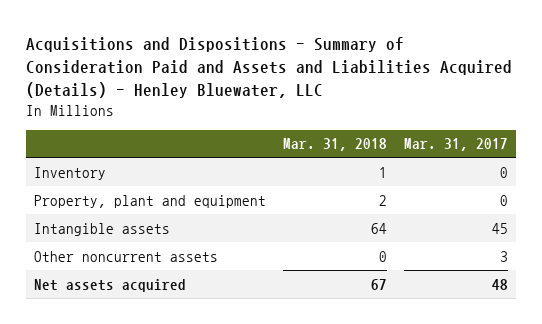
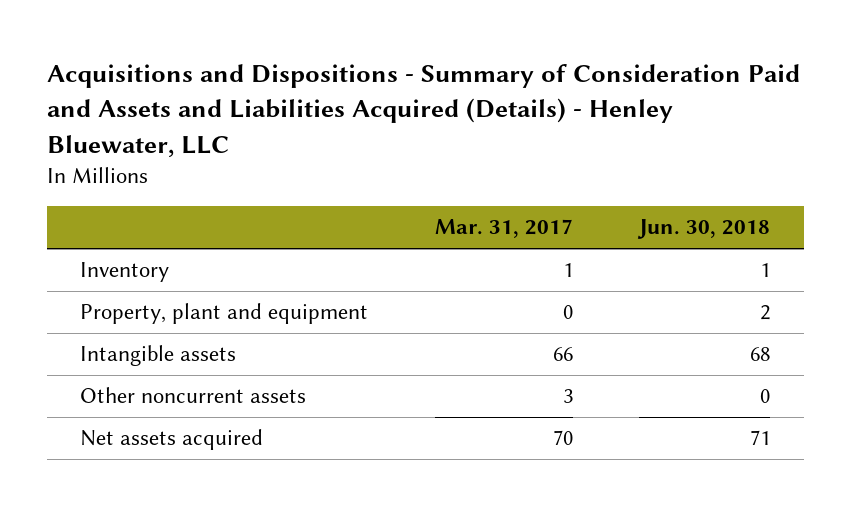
[282,138,387,152] Mar. 31, 2018 -> none
none -> [637,219,771,240] Jun. 30, 2018
[499,166,508,178] 0 -> [562,263,573,278] 1
[491,222,508,234] 45 -> [552,347,573,362] 66
[491,278,508,290] 48 -> [552,430,573,446] 70

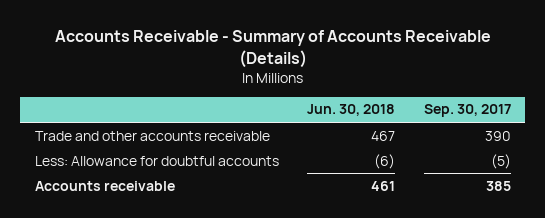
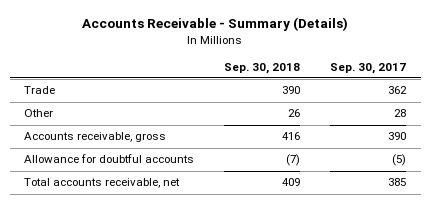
[54,29,491,68] Accounts Receivable - Summary of Accounts Receivable (Details) -> [82,16,349,31] Accounts Receivable - Summary (Details)
[307,104,396,117] Jun. 30, 2018 -> none
none -> [224,62,301,74] Sep. 30, 2018
none -> [24,86,56,95] Trade
none -> [24,109,54,118] Other
[34,130,270,141] Trade and other accounts receivable -> [24,132,167,143] Accounts receivable, gross
[34,155,279,166] Less: Allowance for doubtful accounts -> [24,154,195,164] Allowance for doubtful accounts
[34,180,175,191] Accounts receivable -> [24,178,181,189] Total accounts receivable, net

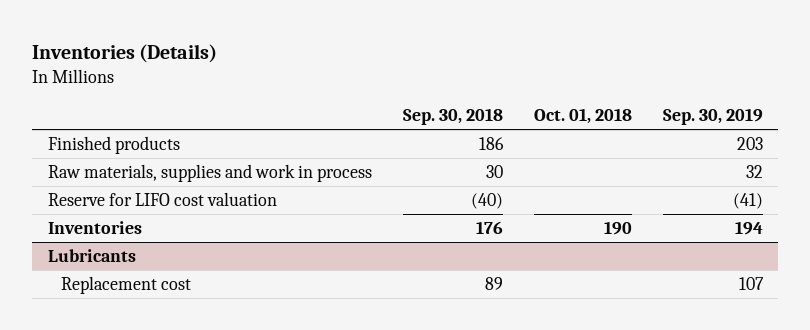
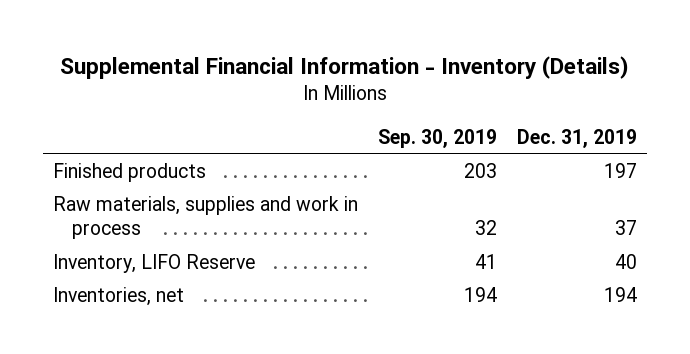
[32,44,218,64] Inventories (Details) -> [60,55,630,79] Supplemental Financial Information - Inventory (Details)
[402,107,503,125] Sep. 30, 2018 -> none
[533,107,632,124] Oct. 01, 2018 -> none
none -> [516,128,637,148] Dec. 31, 2019
[47,249,136,263] Lubricants -> none
[60,276,191,295] Replacement cost -> none
[47,192,277,207] Reserve for LIFO cost valuation -> [53,253,256,273] Inventory, LIFO Reserve
[732,193,763,210] (41) -> [475,253,498,269] 41
[47,221,142,235] Inventories -> [53,286,185,306] Inventories, net

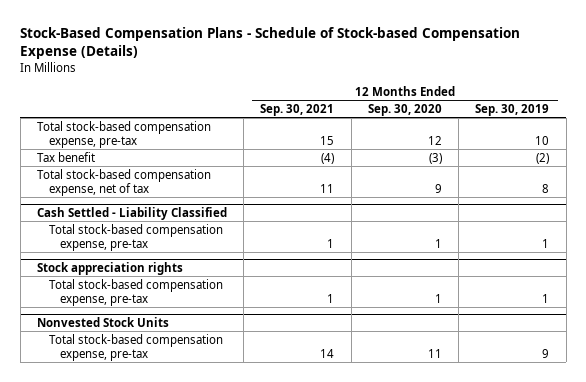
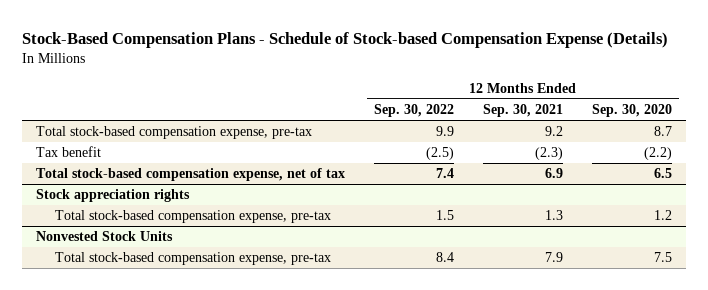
[475,104,550,117] Sep. 30, 2019 -> none
none -> [374,104,455,118] Sep. 30, 2022
[36,206,227,220] Cash Settled - Liability Classified -> none
[48,223,223,251] Total stock-based compensation expense, pre-tax -> none
[320,135,335,145] 15 -> [544,126,563,137] 9.2
[427,135,442,145] 12 -> [653,126,672,137] 8.7
[321,152,335,164] (4) -> [534,147,563,161] (2.3)
[428,152,442,164] (3) -> [643,147,672,161] (2.2)
[320,183,335,193] 11 -> [544,168,563,179] 6.9
[434,183,442,193] 9 -> [653,168,672,179] 6.5
[327,293,335,303] 1 -> [544,210,563,221] 1.3
[434,293,442,303] 1 -> [653,210,672,221] 1.2
[320,348,335,358] 14 -> [544,252,563,263] 7.9
[427,348,442,358] 11 -> [653,252,672,263] 7.5

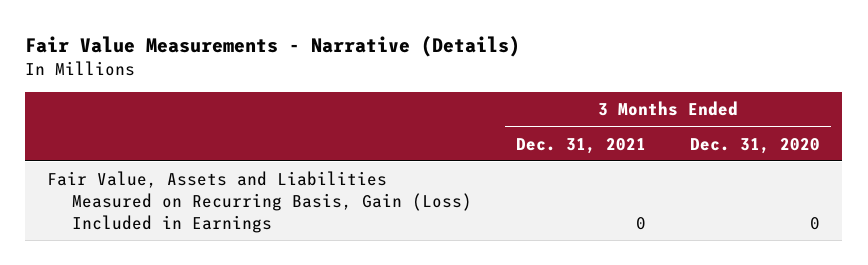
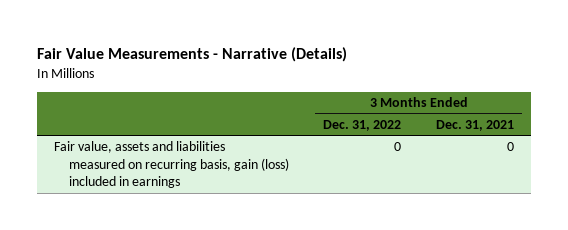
[690,137,821,154] Dec. 31, 2020 -> none
none -> [323,119,402,131] Dec. 31, 2022
[47,171,473,234] Fair Value, Assets and Liabilities Measured on Recurring Basis, Gain (Loss) Included in Earnings -> [53,141,290,189] Fair value, assets and liabilities measured on recurring basis, gain (loss) included in earnings

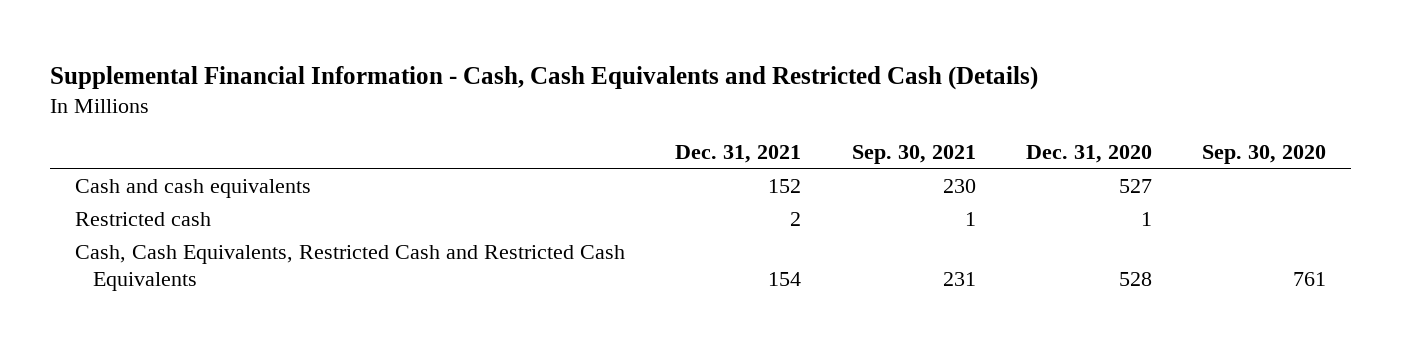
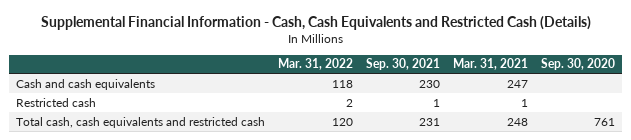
[675,144,802,163] Dec. 31, 2021 -> none
[1025,144,1152,163] Dec. 31, 2020 -> none
none -> [278,58,354,71] Mar. 31, 2022
none -> [453,58,529,71] Mar. 31, 2021
[74,244,625,292] Cash, Cash Equivalents, Restricted Cash and Restricted Cash Equivalents -> [16,116,266,128] Total cash, cash equivalents and restricted cash

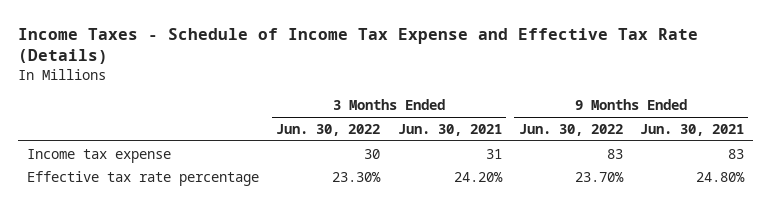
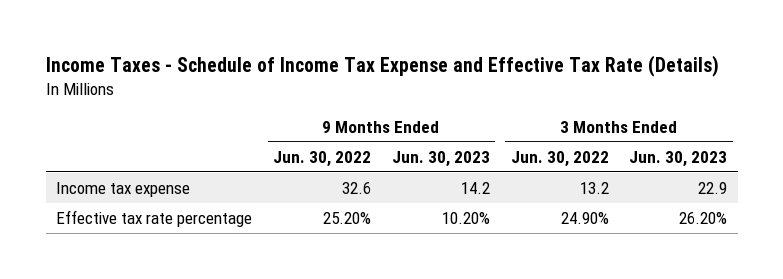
[397,123,502,136] Jun. 30, 2021 -> none
[639,123,744,136] Jun. 30, 2021 -> none
none -> [391,150,490,167] Jun. 30, 2023
none -> [629,150,728,167] Jun. 30, 2023
[364,148,381,159] 30 -> [579,181,609,194] 13.2
[606,148,623,159] 83 -> [341,181,371,194] 32.6
[332,171,382,182] 23.30% -> [560,211,609,224] 24.90%
[574,171,624,182] 23.70% -> [322,211,371,224] 25.20%

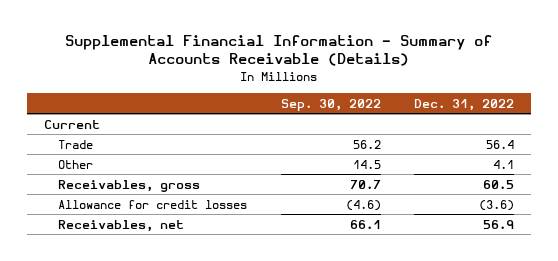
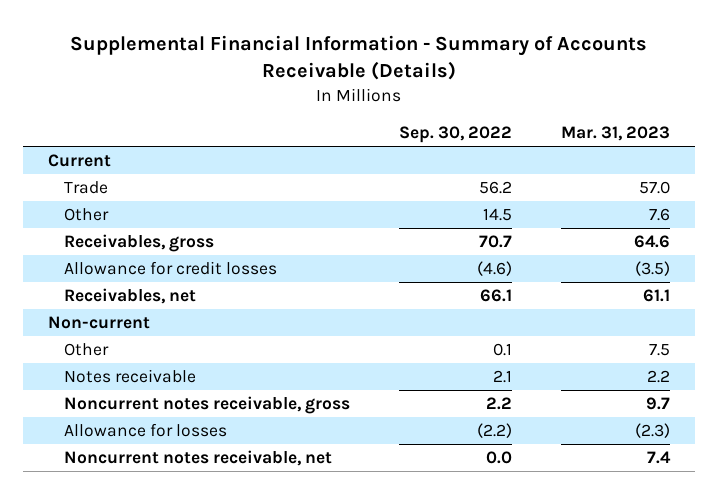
[414,98,515,111] Dec. 31, 2022 -> none
none -> [561,125,671,141] Mar. 31, 2023
none -> [47,316,150,330] Non-current
none -> [63,343,109,357] Other
none -> [63,369,196,384] Notes receivable
none -> [63,396,350,415] Noncurrent notes receivable, gross
none -> [63,423,227,438] Allowance for losses
none -> [63,450,332,467] Noncurrent notes receivable, net

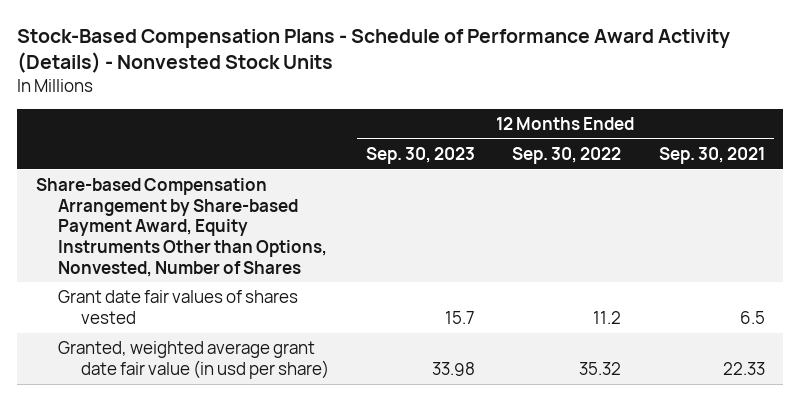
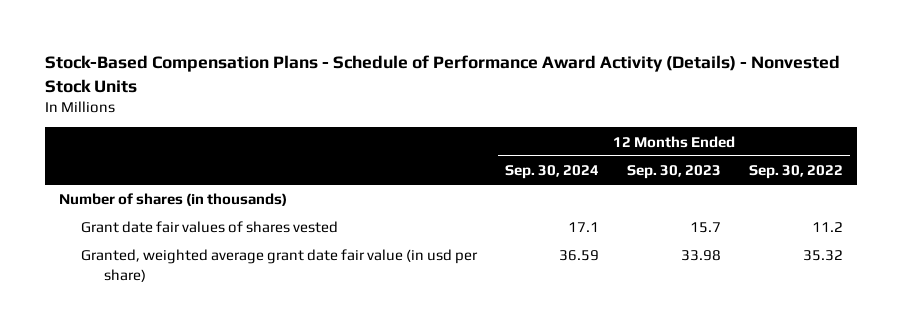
[658,146,765,164] Sep. 30, 2021 -> none
none -> [505,165,600,180] Sep. 30, 2024
[35,178,328,277] Share-based Compensation Arrangement by Share-based Payment Award, Equity Instruments Other than Options, Nonvested, Number of Shares -> [58,193,287,207] Number of shares (in thousands)

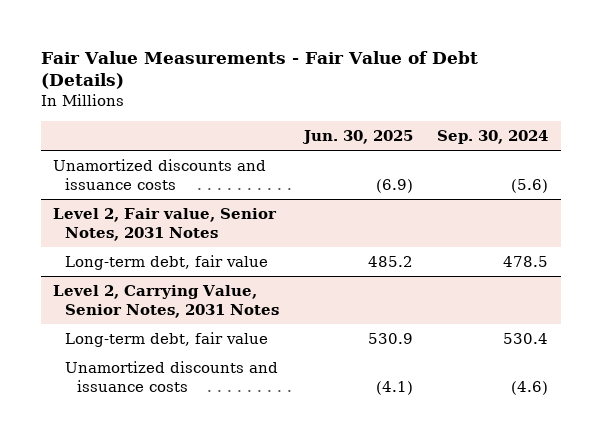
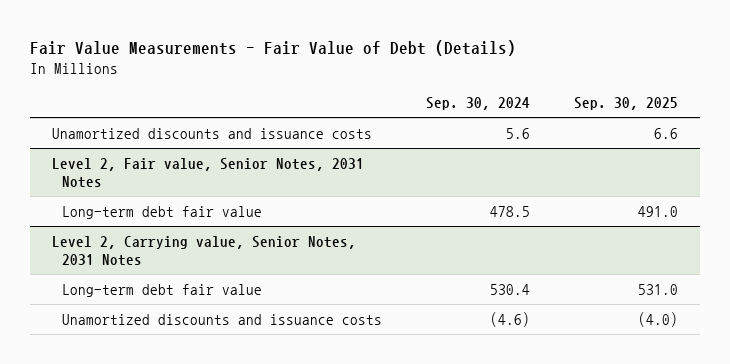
[301,129,413,144] Jun. 30, 2025 -> none
none -> [573,97,678,111] Sep. 30, 2025
[511,178,549,193] (5.6) -> [506,127,531,139] 5.6
[65,255,269,271] Long-term debt, fair value -> [62,205,263,219] Long-term debt fair value
[53,285,280,318] Level 2, Carrying Value, Senior Notes, 2031 Notes -> [51,235,356,266] Level 2, Carrying value, Senior Notes, 2031 Notes
[65,332,269,348] Long-term debt, fair value -> [62,283,263,297] Long-term debt fair value

